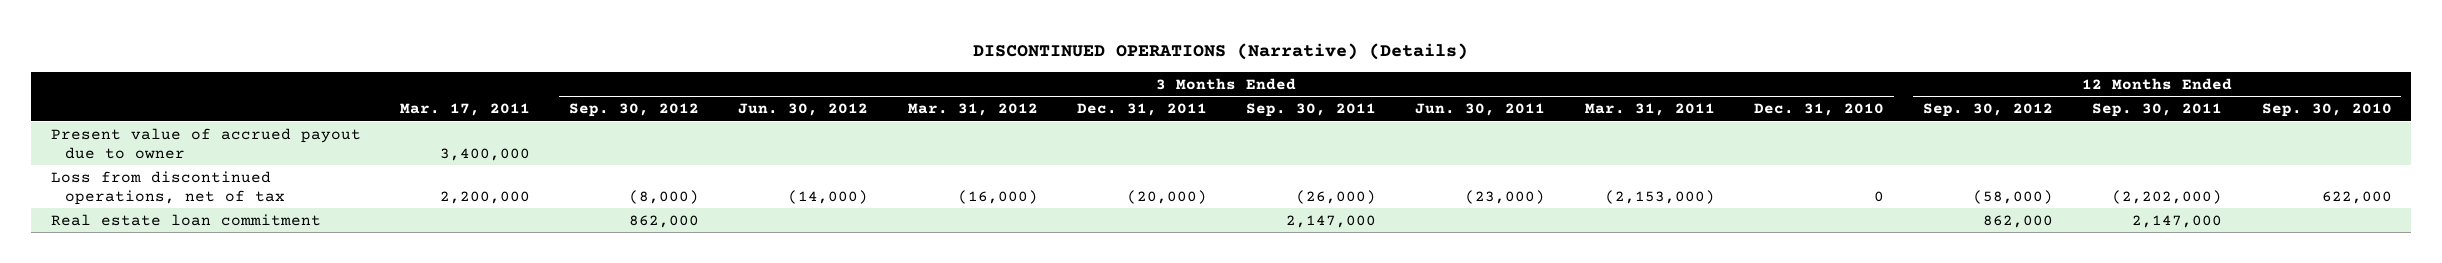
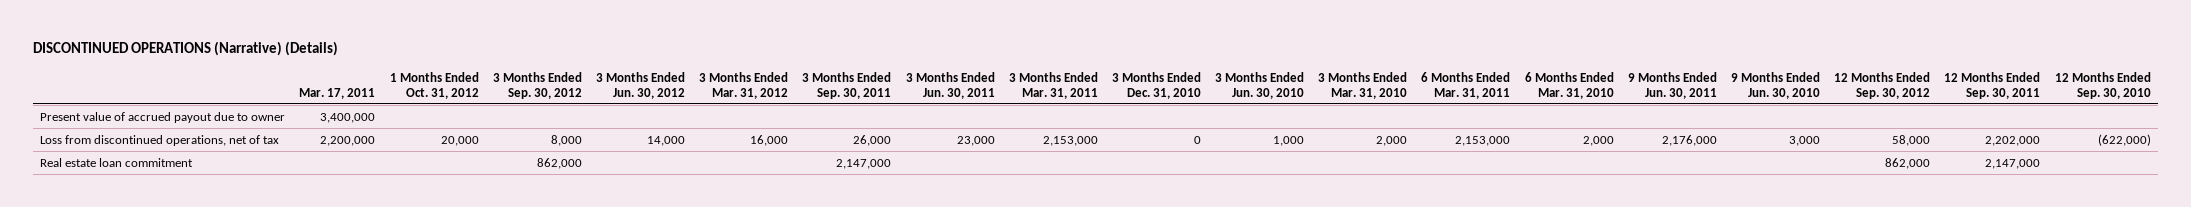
[1076,103,1207,117] Dec. 31, 2011 -> none
none -> [389,71,479,99] 1 Months Ended Oct. 31, 2012
none -> [1215,71,1305,99] 3 Months Ended Jun. 30, 2010
none -> [1318,71,1408,99] 3 Months Ended Mar. 31, 2010
none -> [1421,71,1511,99] 6 Months Ended Mar. 31, 2011
none -> [1524,71,1614,99] 6 Months Ended Mar. 31, 2010
none -> [1627,71,1717,99] 9 Months Ended Jun. 30, 2011
none -> [1731,71,1821,99] 9 Months Ended Jun. 30, 2010
[629,190,700,205] (8,000) -> [550,134,582,146] 8,000
[788,190,869,205] (14,000) -> [646,135,685,146] 14,000
[957,190,1038,205] (16,000) -> [750,134,789,146] 16,000
[1296,190,1377,205] (26,000) -> [853,134,892,146] 26,000
[1465,190,1546,205] (23,000) -> [956,135,995,146] 23,000
[1604,190,1715,205] (2,153,000) -> [1042,135,1098,146] 2,153,000
[1973,190,2054,205] (58,000) -> [1892,134,1931,146] 58,000
[2112,190,2223,205] (2,202,000) -> [1985,135,2041,146] 2,202,000
[2321,191,2392,205] 622,000 -> [2097,133,2151,146] (622,000)

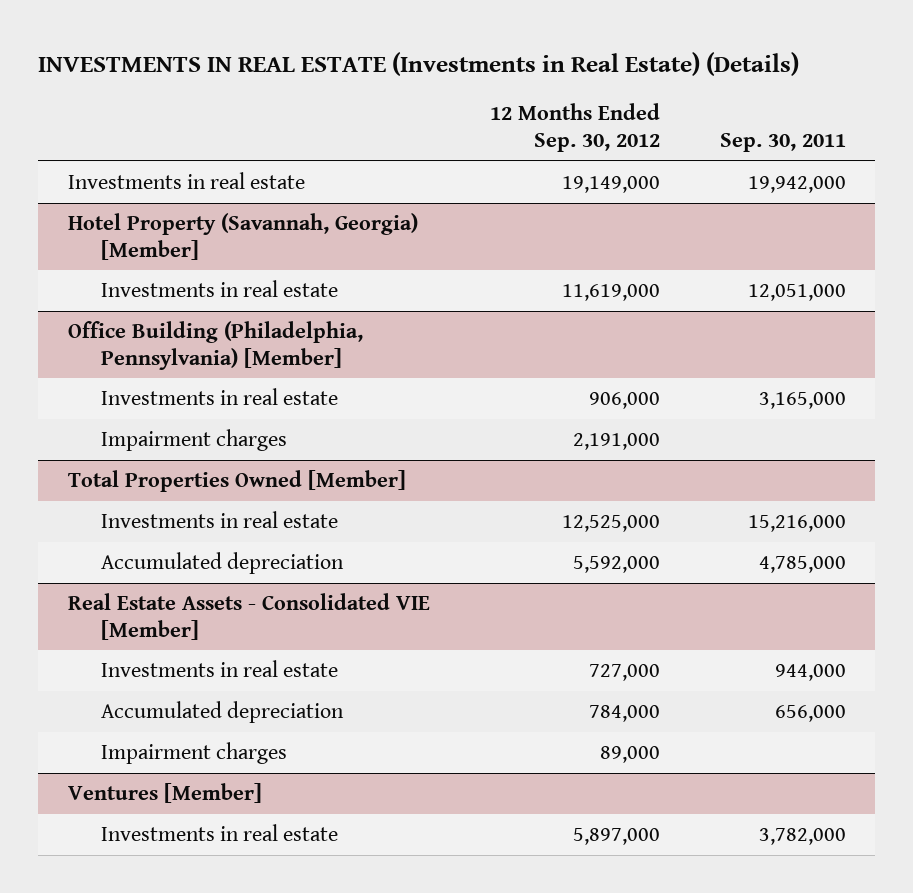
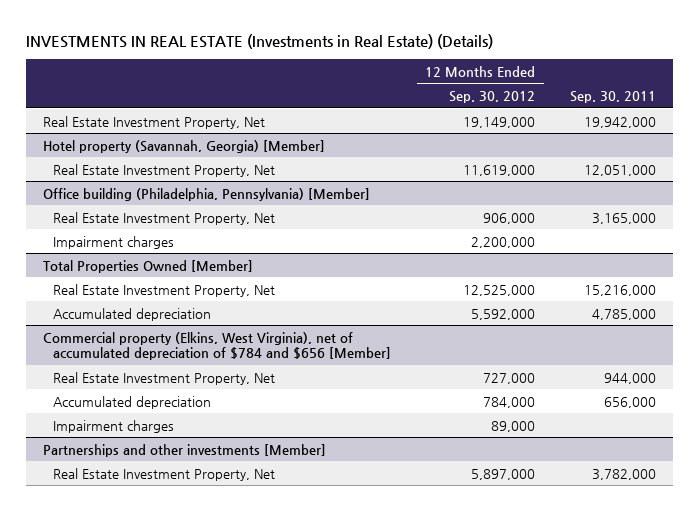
[67,171,305,189] Investments in real estate -> [43,115,266,129] Real Estate Investment Property, Net
[67,212,418,260] Hotel Property (Savannah, Georgia) [Member] -> [43,139,326,153] Hotel property (Savannah, Georgia) [Member]
[100,279,338,297] Investments in real estate -> [52,163,275,177] Real Estate Investment Property, Net
[67,320,363,370] Office Building (Philadelphia, Pennsylvania) [Member] -> [43,187,371,201] Office building (Philadelphia, Pennsylvania) [Member]
[100,387,338,405] Investments in real estate -> [52,211,275,225] Real Estate Investment Property, Net
[572,432,660,450] 2,191,000 -> [471,236,536,248] 2,200,000
[100,510,338,528] Investments in real estate -> [52,283,275,297] Real Estate Investment Property, Net
[67,592,430,640] Real Estate Assets - Consolidated VIE [Member] -> none
none -> [43,331,391,361] Commercial property (Elkins, West Virginia), net of accumulated depreciation of $784 and $656 [Member]
[100,659,338,677] Investments in real estate -> [52,371,275,385] Real Estate Investment Property, Net
[67,782,262,803] Ventures [Member] -> none
none -> [43,443,327,457] Partnerships and other investments [Member]
[100,823,338,841] Investments in real estate -> [52,467,275,481] Real Estate Investment Property, Net

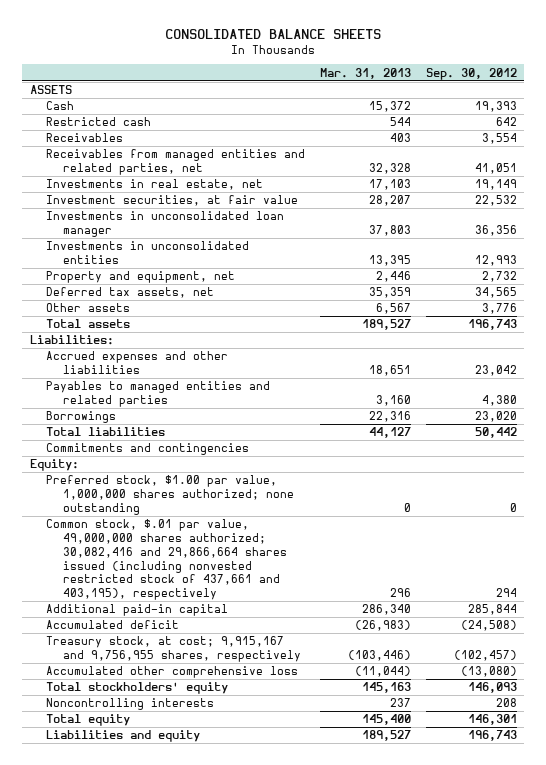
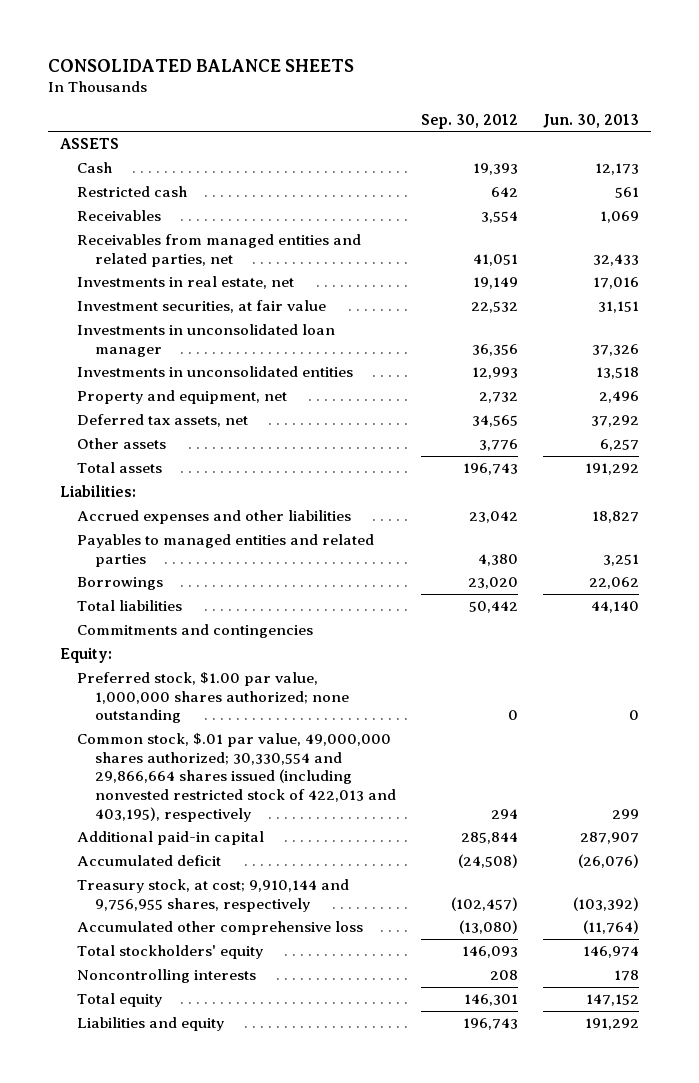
[320,67,412,79] Mar. 31, 2013 -> none
none -> [542,113,639,128] Jun. 30, 2013
[46,519,288,601] Common stock, $.01 par value, 49,000,000 shares authorized; 30,082,416 and 29,866,664 shares issued (including nonvested restricted stock of 437,661 and 403,195), respectively -> [77,733,396,822] Common stock, $.01 par value, 49,000,000 shares authorized; 30,330,554 and 29,866,664 shares issued (including nonvested restricted stock of 422,013 and 403,195), respectively
[46,636,302,663] Treasury stock, at cost; 9,915,167 and 9,756,955 shares, respectively -> [77,879,350,912] Treasury stock, at cost; 9,910,144 and 9,756,955 shares, respectively

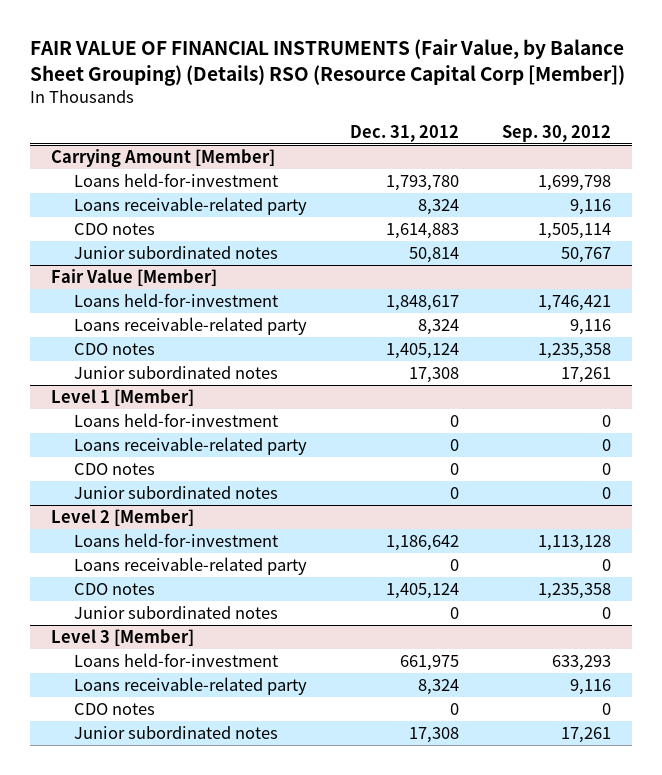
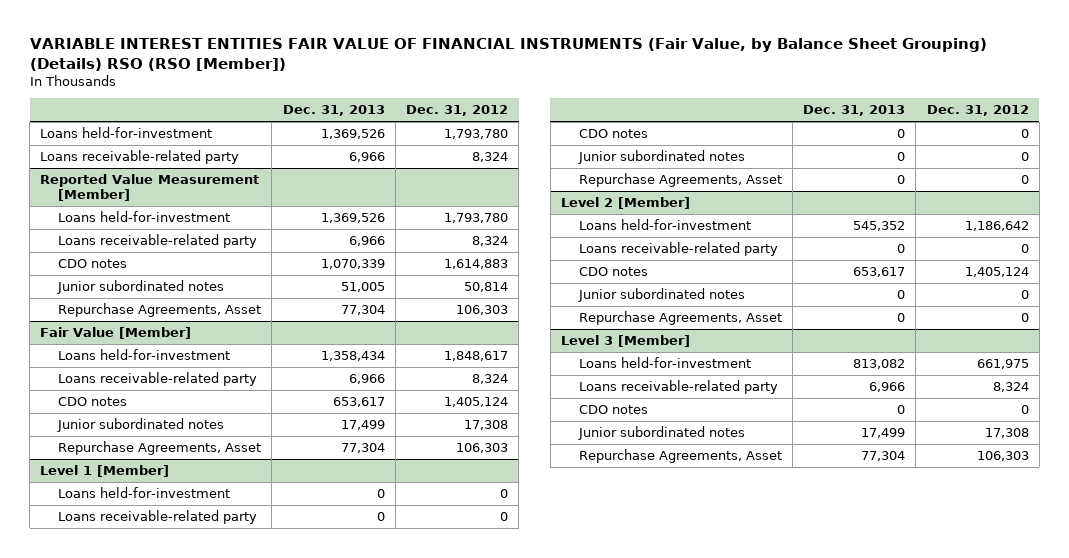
[29,39,625,86] FAIR VALUE OF FINANCIAL INSTRUMENTS (Fair Value, by Balance Sheet Grouping) (Details) RSO (Resource Capital Corp [Member]) -> [29,38,987,71] VARIABLE INTEREST ENTITIES FAIR VALUE OF FINANCIAL INSTRUMENTS (Fair Value, by Balance Sheet Grouping) (Details) RSO (RSO [Member])
[501,124,611,142] Sep. 30, 2012 -> none
none -> [282,105,385,117] Dec. 31, 2013
[50,149,275,168] Carrying Amount [Member] -> none
none -> [40,174,260,201] Reported Value Measurement [Member]
none -> [57,211,230,223] Loans held-for-investment
none -> [57,234,257,249] Loans receivable-related party
none -> [57,303,261,318] Repurchase Agreements, Asset
none -> [57,441,261,456] Repurchase Agreements, Asset
none -> [578,173,782,188] Repurchase Agreements, Asset
none -> [578,311,782,326] Repurchase Agreements, Asset
none -> [578,449,782,464] Repurchase Agreements, Asset

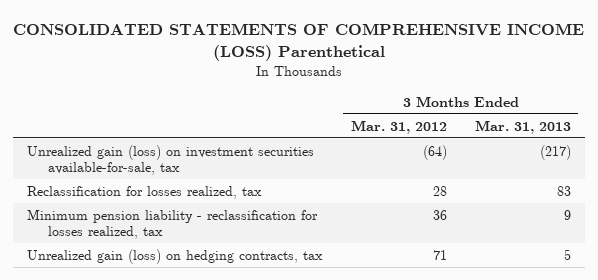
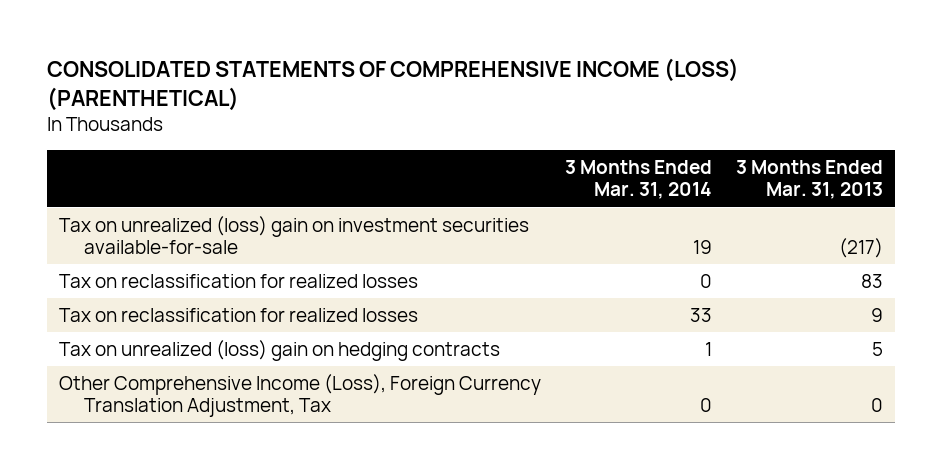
[13,22,585,61] CONSOLIDATED STATEMENTS OF COMPREHENSIVE INCOME (LOSS) Parenthetical -> [47,57,740,111] CONSOLIDATED STATEMENTS OF COMPREHENSIVE INCOME (LOSS) (PARENTHETICAL)
[350,119,447,134] Mar. 31, 2012 -> none
none -> [565,160,713,200] 3 Months Ended Mar. 31, 2014
[27,144,315,176] Unrealized gain (loss) on investment securities available-for-sale, tax -> [59,216,530,255] Tax on unrealized (loss) gain on investment securities available-for-sale
[27,185,263,199] Reclassification for losses realized, tax -> [59,274,419,289] Tax on reclassification for realized losses
[27,208,319,240] Minimum pension liability - reclassification for losses realized, tax -> [59,308,419,323] Tax on reclassification for realized losses
[27,248,324,264] Unrealized gain (loss) on hedging contracts, tax -> [59,340,501,362] Tax on unrealized (loss) gain on hedging contracts
none -> [59,374,542,418] Other Comprehensive Income (Loss), Foreign Currency Translation Adjustment, Tax

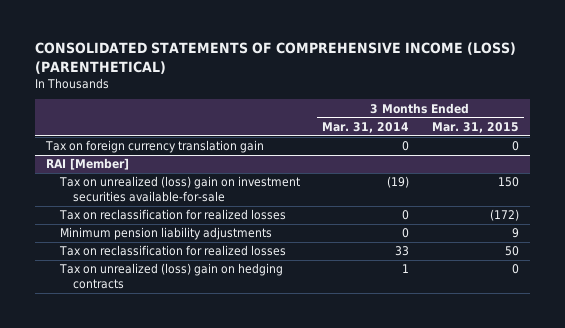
[736,160,884,200] 3 Months Ended Mar. 31, 2013 -> none
none -> [431,121,519,133] Mar. 31, 2015
none -> [45,140,265,154] Tax on foreign currency translation gain
none -> [46,158,130,171] RAI [Member]
[693,240,713,255] 19 -> [387,176,410,189] (19)
none -> [59,227,272,241] Minimum pension liability adjustments
[59,374,542,418] Other Comprehensive Income (Loss), Foreign Currency Translation Adjustment, Tax -> none

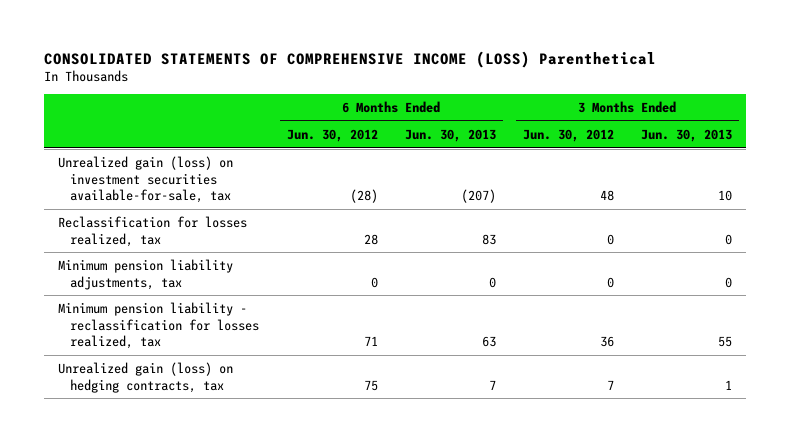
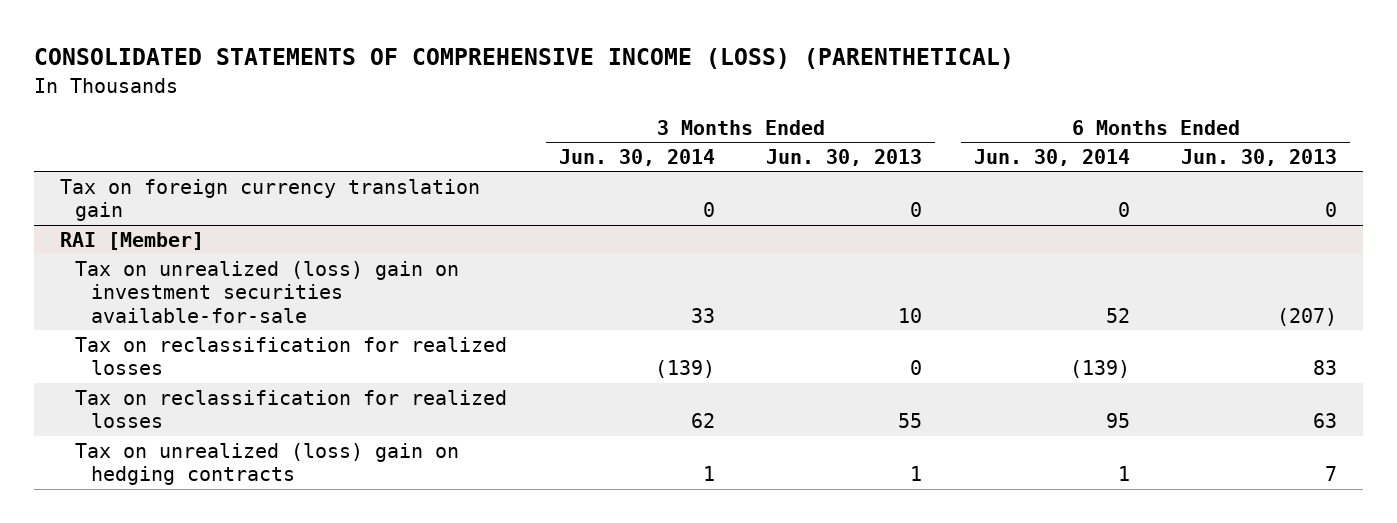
[43,51,656,69] CONSOLIDATED STATEMENTS OF COMPREHENSIVE INCOME (LOSS) Parenthetical -> [34,48,1015,70] CONSOLIDATED STATEMENTS OF COMPREHENSIVE INCOME (LOSS) (PARENTHETICAL)
[286,128,378,142] Jun. 30, 2012 -> none
[522,128,614,142] Jun. 30, 2012 -> none
none -> [558,149,715,167] Jun. 30, 2014
none -> [973,149,1130,167] Jun. 30, 2014
[57,258,233,290] Minimum pension liability adjustments, tax -> none
none -> [59,178,480,222] Tax on foreign currency translation gain
none -> [59,231,204,250] RAI [Member]
[57,155,233,204] Unrealized gain (loss) on investment securities available-for-sale, tax -> [75,260,460,323] Tax on unrealized (loss) gain on investment securities available-for-sale
[57,215,247,247] Reclassification for losses realized, tax -> [75,336,508,376] Tax on reclassification for realized losses
[57,301,260,350] Minimum pension liability - reclassification for losses realized, tax -> [75,389,508,429] Tax on reclassification for realized losses
[57,361,233,393] Unrealized gain (loss) on hedging contracts, tax -> [75,442,460,486] Tax on unrealized (loss) gain on hedging contracts

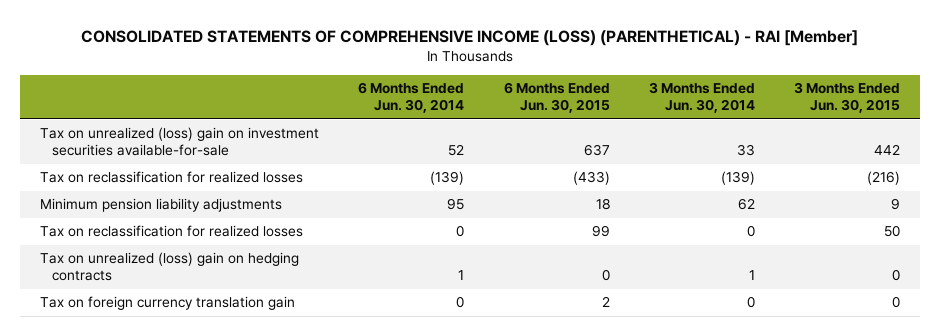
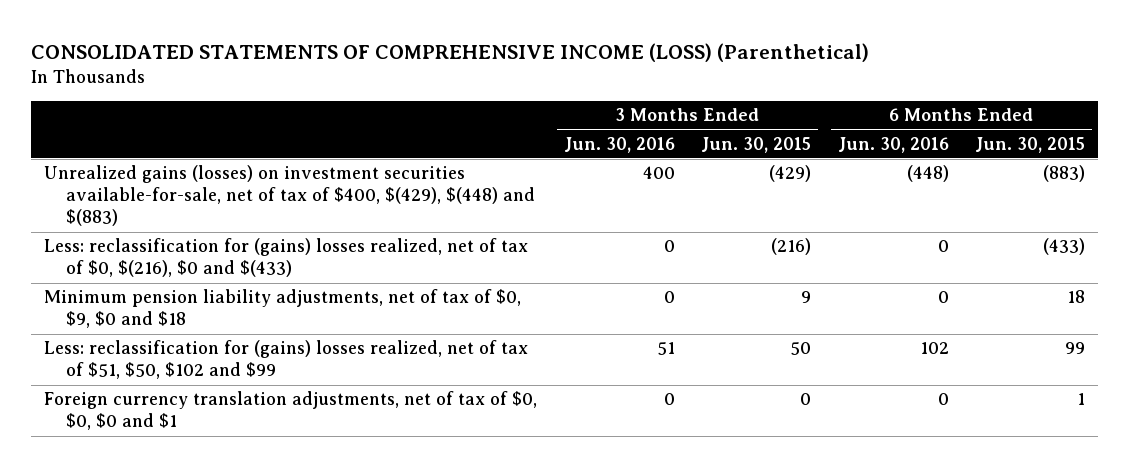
[81,30,859,47] CONSOLIDATED STATEMENTS OF COMPREHENSIVE INCOME (LOSS) (PARENTHETICAL) - RAI [Member] -> [31,42,870,62] CONSOLIDATED STATEMENTS OF COMPREHENSIVE INCOME (LOSS) (Parenthetical)
[358,82,465,114] 6 Months Ended Jun. 30, 2014 -> none
[648,82,755,114] 3 Months Ended Jun. 30, 2014 -> none
none -> [563,136,675,153] Jun. 30, 2016
none -> [837,136,949,153] Jun. 30, 2016
[39,252,299,282] Tax on unrealized (loss) gain on hedging contracts -> none
[39,127,319,157] Tax on unrealized (loss) gain on investment securities available-for-sale -> [44,165,536,227] Unrealized gains (losses) on investment securities available-for-sale, net of tax of $400, $(429), $(448) and $(883)
[583,144,610,157] 637 -> [1043,165,1086,183] (883)
[874,144,901,156] 442 -> [769,165,812,183] (429)
[39,171,303,184] Tax on reclassification for realized losses -> [44,238,529,278] Less: reclassification for (gains) losses realized, net of tax of $0, $(216), $0 and $(433)
[39,198,282,213] Minimum pension liability adjustments -> [44,289,522,329] Minimum pension liability adjustments, net of tax of $0, $9, $0 and $18
[39,225,303,238] Tax on reclassification for realized losses -> [44,340,529,380] Less: reclassification for (gains) losses realized, net of tax of $51, $50, $102 and $99
[39,296,295,311] Tax on foreign currency translation gain -> [44,391,538,431] Foreign currency translation adjustments, net of tax of $0, $0, $0 and $1
[601,296,610,308] 2 -> [1077,393,1086,406] 1

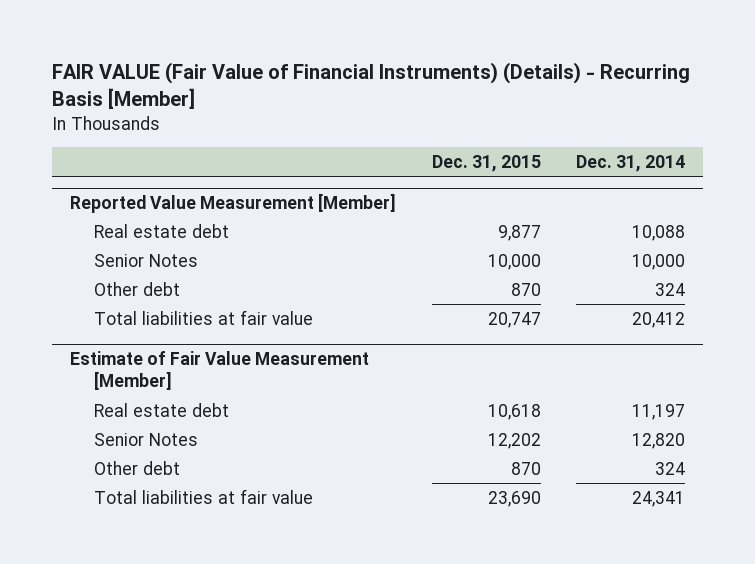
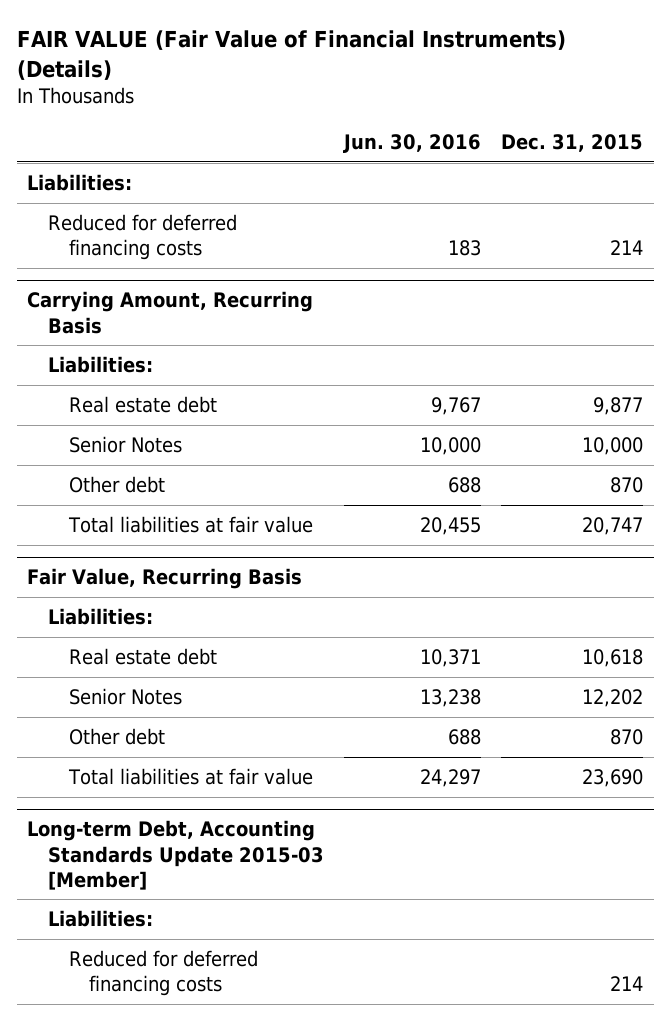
[52,62,691,110] FAIR VALUE (Fair Value of Financial Instruments) (Details) - Recurring Basis [Member] -> [16,29,566,80] FAIR VALUE (Fair Value of Financial Instruments) (Details)
[576,154,686,172] Dec. 31, 2014 -> none
none -> [343,133,482,153] Jun. 30, 2016
[69,192,396,213] Reported Value Measurement [Member] -> none
none -> [27,173,133,191] Liabilities:
none -> [47,213,237,260] Reduced for deferred financing costs
none -> [27,291,314,334] Carrying Amount, Recurring Basis
none -> [47,355,153,373] Liabilities:
[69,350,369,391] Estimate of Fair Value Measurement [Member] -> none
none -> [27,568,303,590] Fair Value, Recurring Basis
none -> [47,607,153,625] Liabilities:
none -> [27,820,324,890] Long-term Debt, Accounting Standards Update 2015-03 [Member]
none -> [47,909,153,927] Liabilities:
none -> [68,949,258,996] Reduced for deferred financing costs

